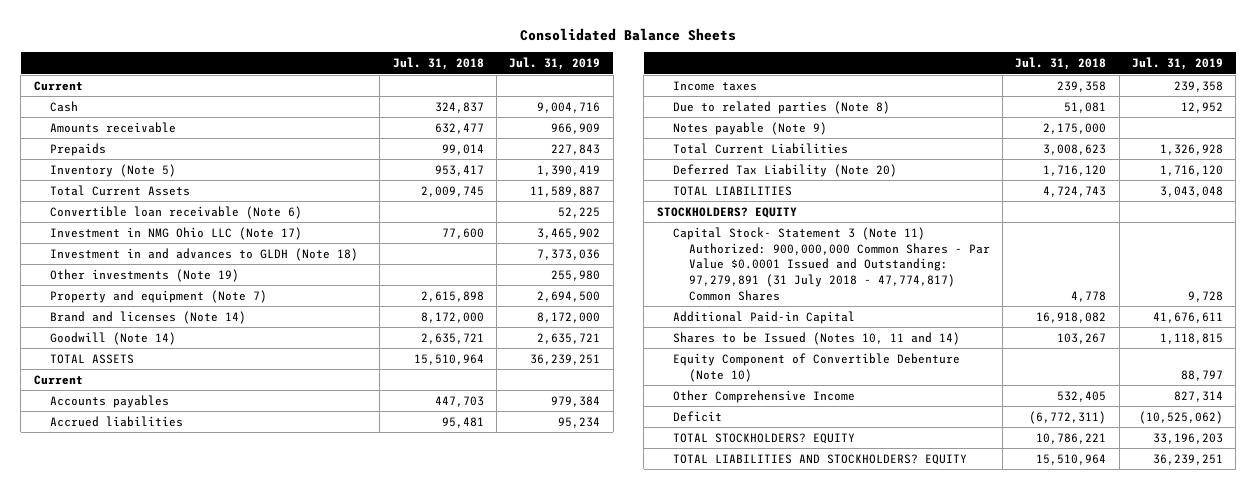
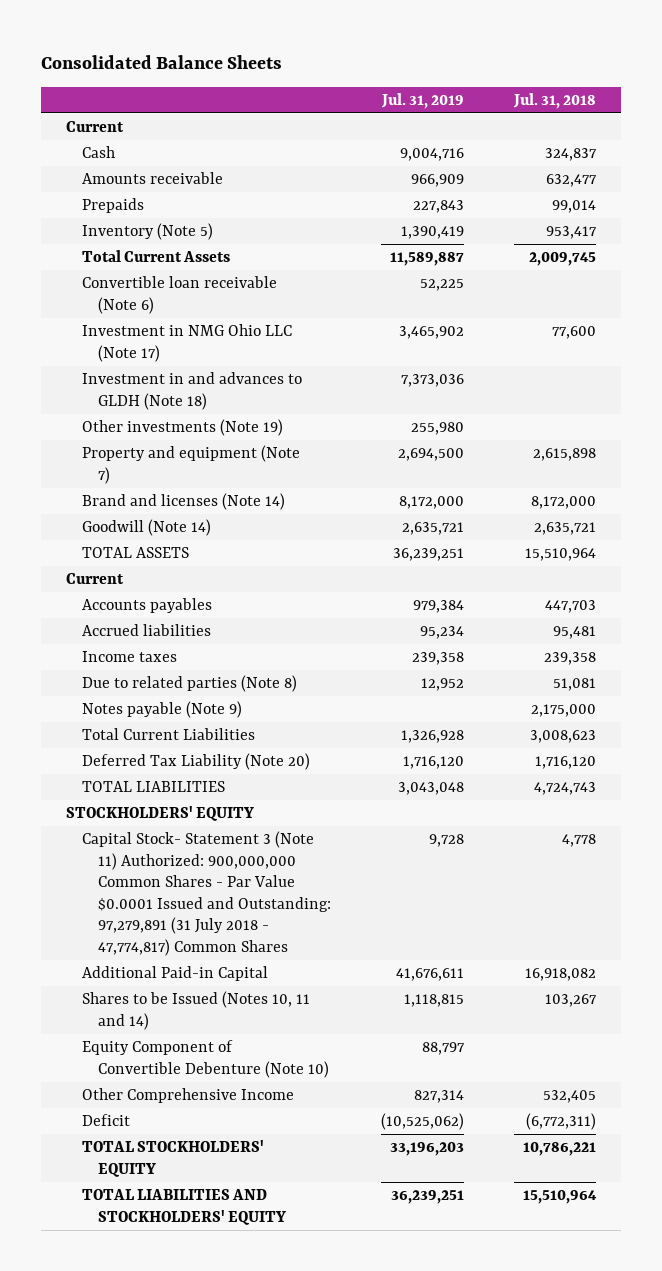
[656,207,797,219] STOCKHOLDERS? EQUITY -> [66,806,255,822] STOCKHOLDERS' EQUITY
[672,433,855,445] TOTAL STOCKHOLDERS? EQUITY -> [82,1140,265,1177] TOTAL STOCKHOLDERS' EQUITY
[672,454,967,466] TOTAL LIABILITIES AND STOCKHOLDERS? EQUITY -> [82,1189,286,1225] TOTAL LIABILITIES AND STOCKHOLDERS' EQUITY

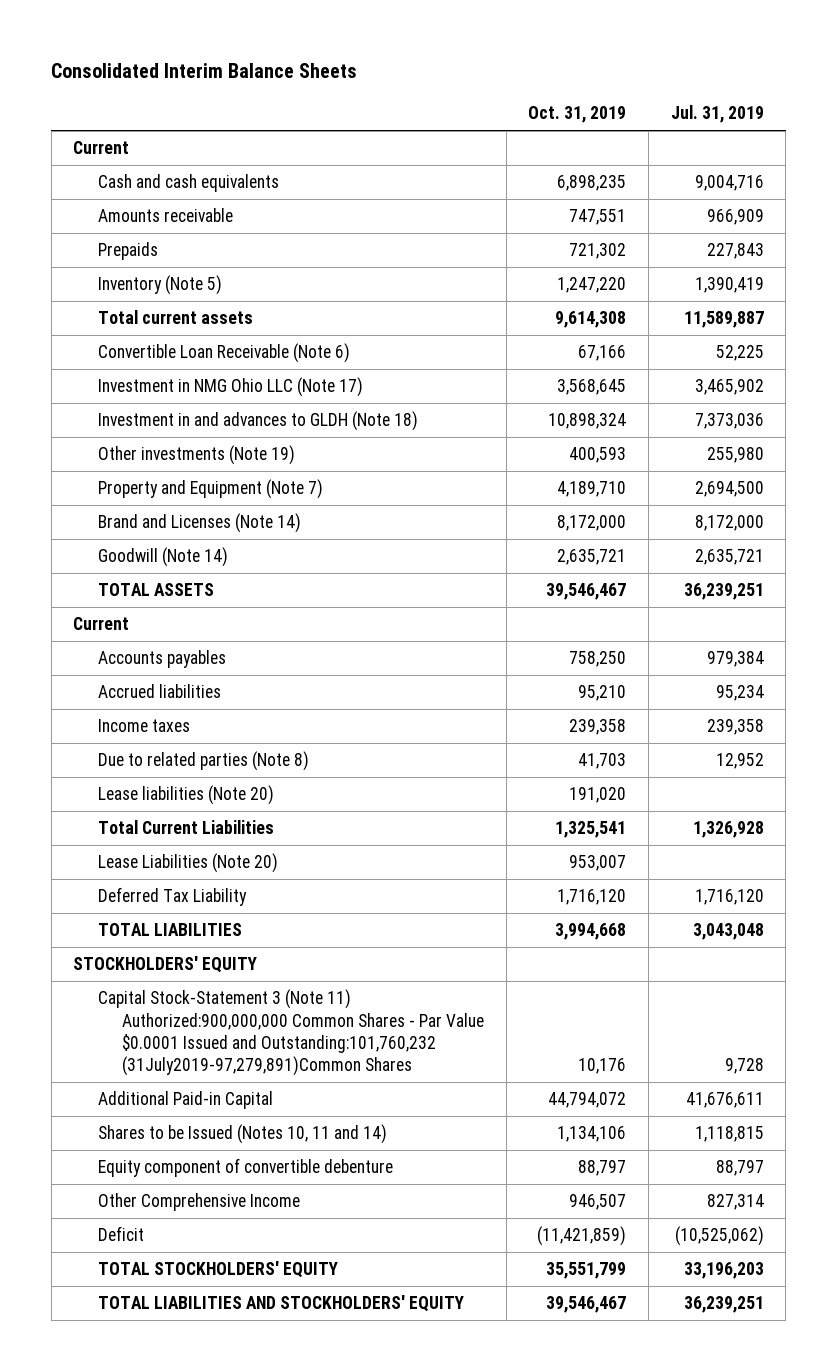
[41,54,283,69] Consolidated Balance Sheets -> [51,63,358,79] Consolidated Interim Balance Sheets
[513,92,597,109] Jul. 31, 2018 -> none
none -> [528,106,627,124] Oct. 31, 2019
[82,146,116,159] Cash -> [97,174,279,193] Cash and cash equivalents
[82,250,231,263] Total Current Assets -> [97,310,253,325] Total current assets
[82,276,278,314] Convertible loan receivable (Note 6) -> [97,343,350,364] Convertible Loan Receivable (Note 6)
[82,445,301,484] Property and equipment (Note 7) -> [97,479,323,500] Property and Equipment (Note 7)
[82,493,286,511] Brand and licenses (Note 14) -> [97,513,301,534] Brand and Licenses (Note 14)
[82,701,243,719] Notes payable (Note 9) -> none
none -> [97,785,274,806] Lease liabilities (Note 20)
none -> [97,853,278,874] Lease Liabilities (Note 20)
[82,753,311,771] Deferred Tax Liability (Note 20) -> [97,887,247,907] Deferred Tax Liability
[82,831,331,957] Capital Stock- Statement 3 (Note 11) Authorized: 900,000,000 Common Shares - Par Value $0.0001 Issued and Outstanding: 97,279,891 (31 July 2018 - 47,774,817) Common Shares -> [97,989,484,1077] Capital Stock-Statement 3 (Note 11) Authorized:900,000,000 Common Shares - Par Value $0.0001 Issued and Outstanding:101,760,232 (31July2019-97,279,891)Common Shares
[82,1040,329,1078] Equity Component of Convertible Debenture (Note 10) -> [97,1158,393,1178] Equity component of convertible debenture

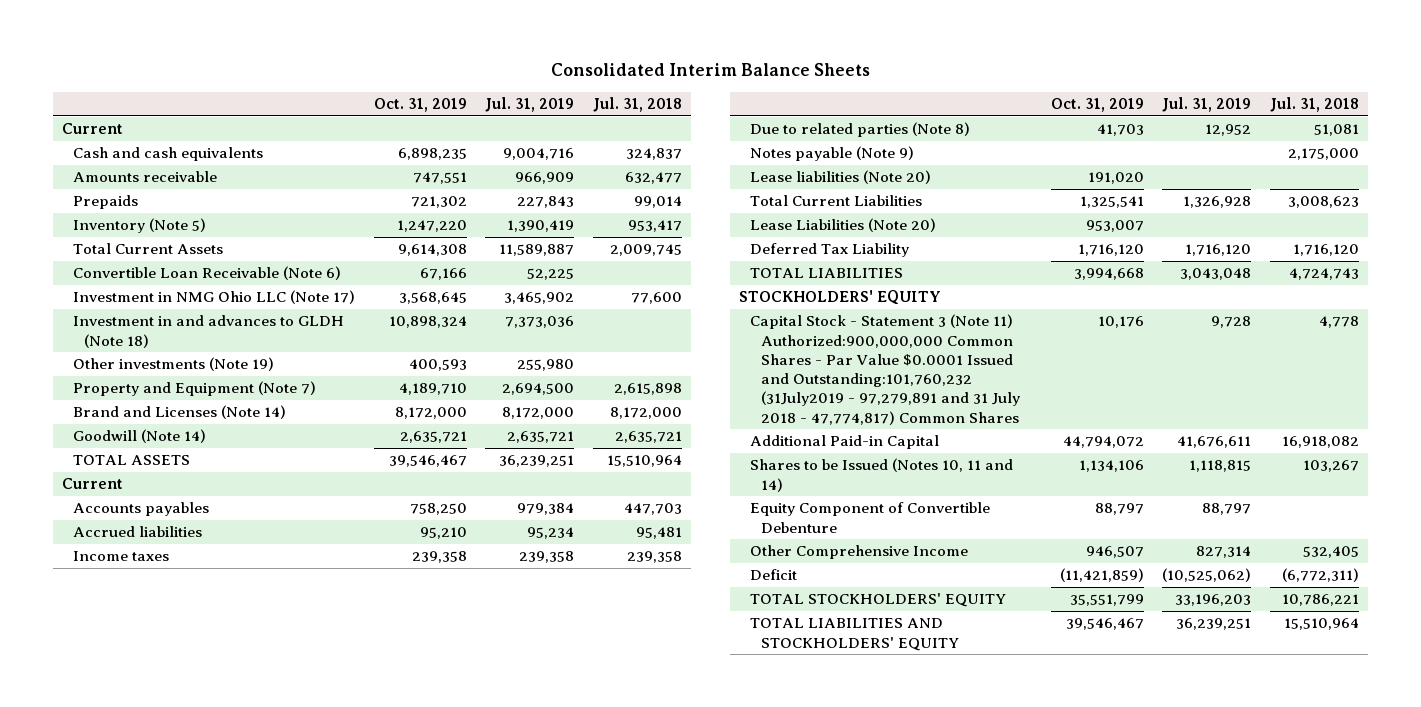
none -> [592,97,682,113] Jul. 31, 2018
[97,310,253,325] Total current assets -> [73,243,224,255] Total Current Assets
none -> [750,146,915,162] Notes payable (Note 9)
[97,989,484,1077] Capital Stock-Statement 3 (Note 11) Authorized:900,000,000 Common Shares - Par Value $0.0001 Issued and Outstanding:101,760,232 (31July2019-97,279,891)Common Shares -> [750,314,1021,425] Capital Stock - Statement 3 (Note 11) Authorized:900,000,000 Common Shares - Par Value $0.0001 Issued and Outstanding:101,760,232 (31July2019 - 97,279,891 and 31 July 2018 - 47,774,817) Common Shares
[97,1158,393,1178] Equity component of convertible debenture -> [750,502,991,533] Equity Component of Convertible Debenture

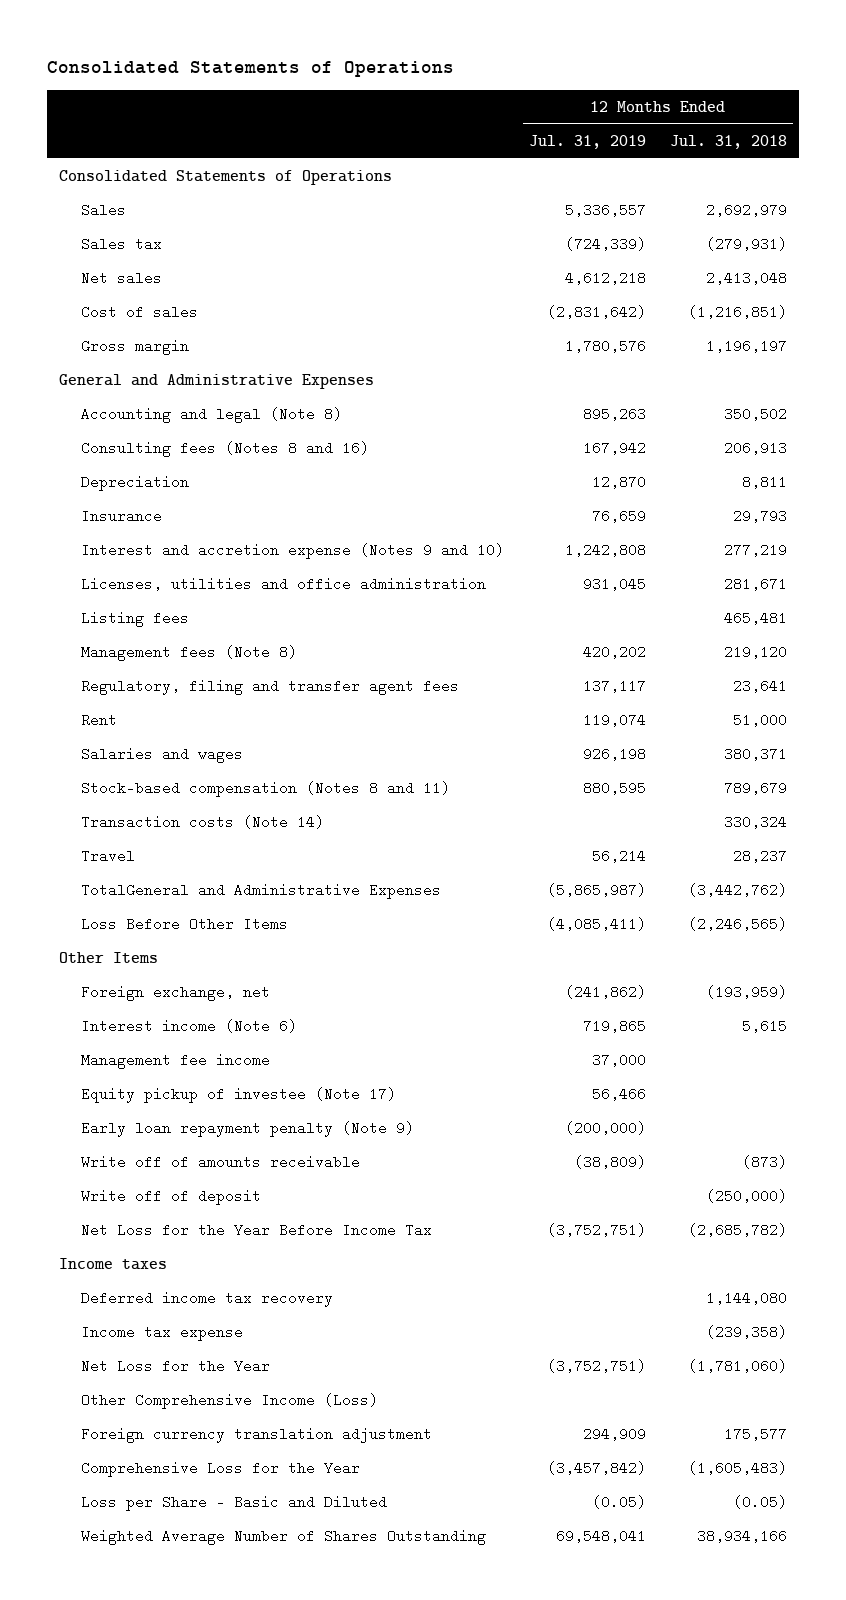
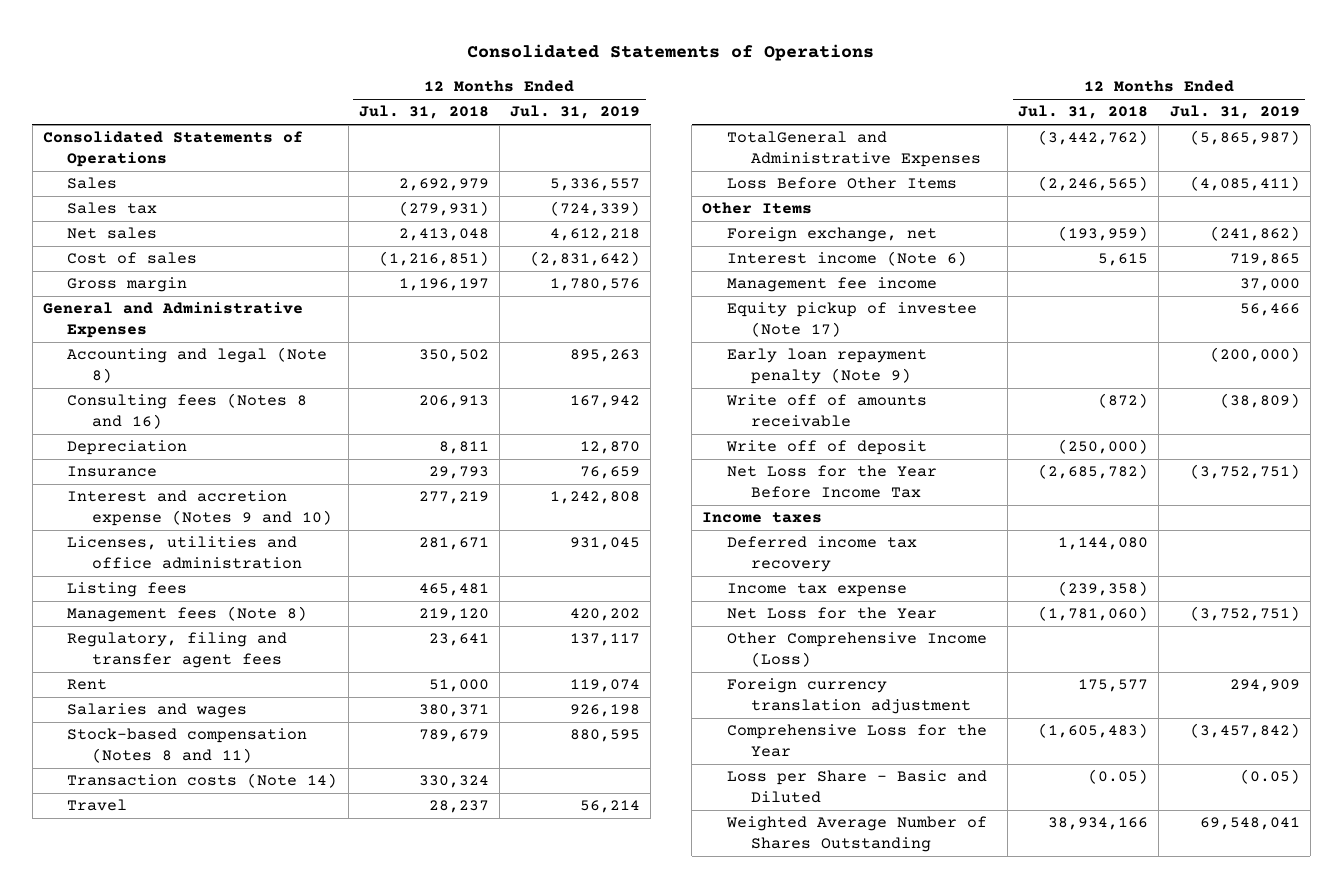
[741,1155,787,1170] (873) -> [1098,393,1149,409] (872)

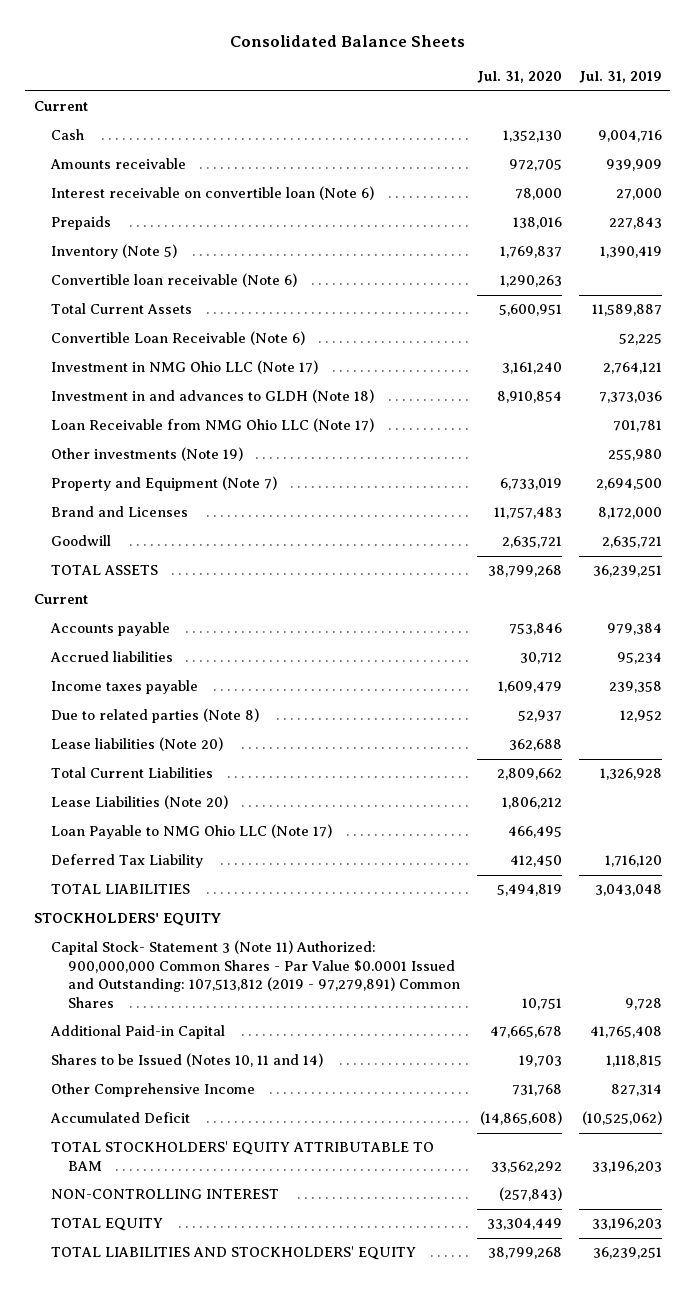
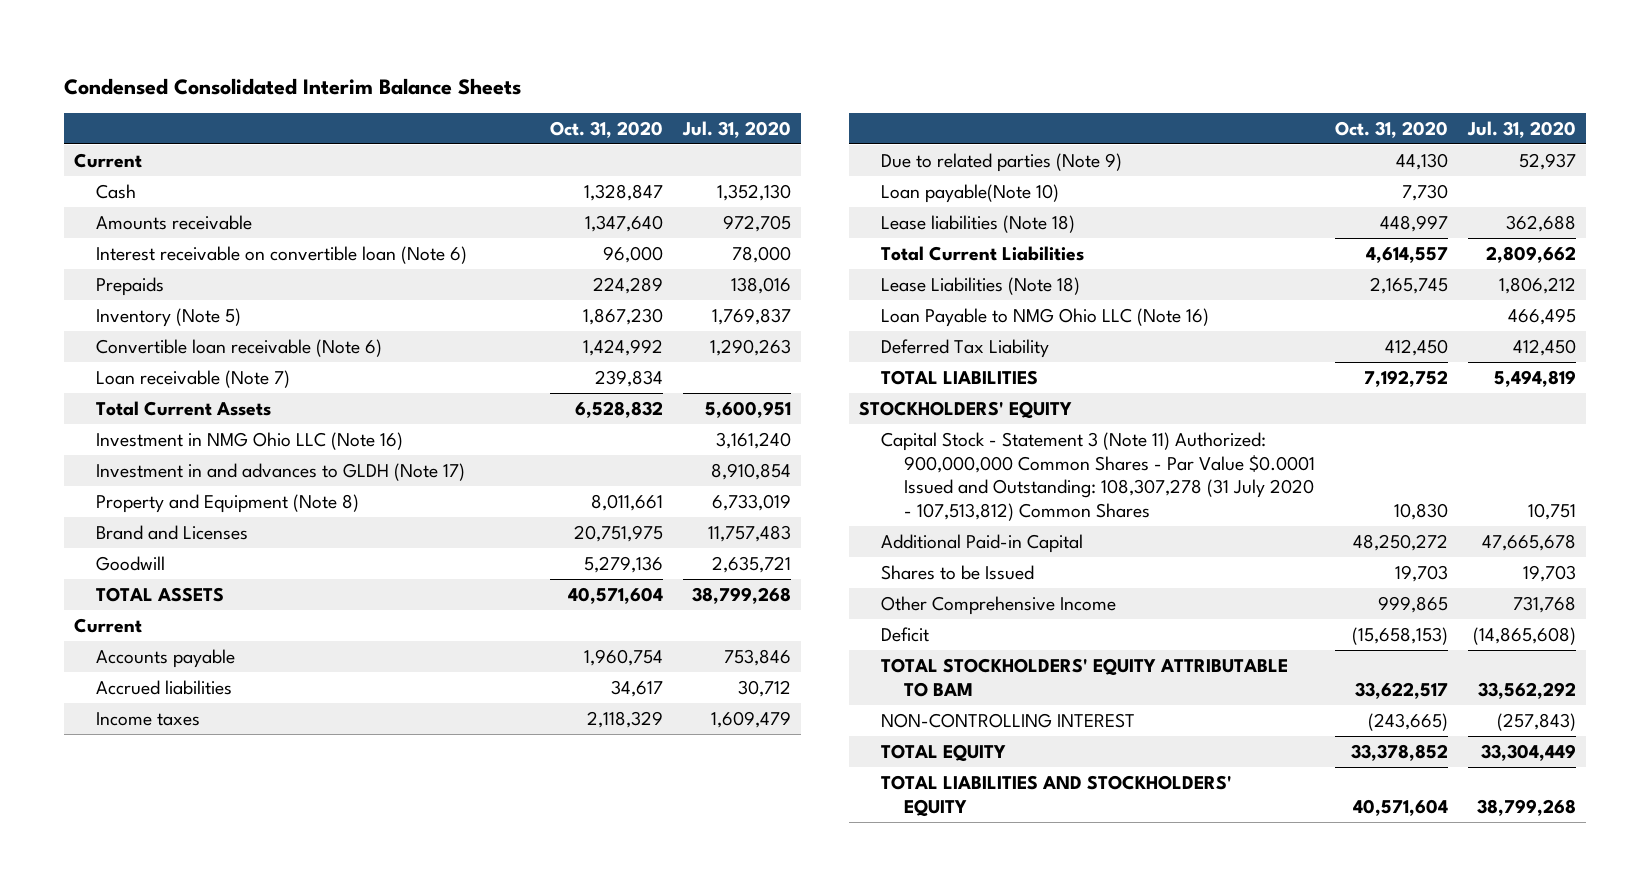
[229,35,465,48] Consolidated Balance Sheets -> [63,77,521,95] Condensed Consolidated Interim Balance Sheets
[578,70,662,83] Jul. 31, 2019 -> none
none -> [549,120,663,138] Oct. 31, 2020
none -> [96,369,291,388] Loan receivable (Note 7)
[50,331,305,346] Convertible Loan Receivable (Note 6) -> none
[50,418,374,433] Loan Receivable from NMG Ohio LLC (Note 17) -> none
[50,447,243,462] Other investments (Note 19) -> none
[50,360,318,375] Investment in NMG Ohio LLC (Note 17) -> [96,431,404,450] Investment in NMG Ohio LLC (Note 16)
[50,389,374,404] Investment in and advances to GLDH (Note 18) -> [96,462,466,481] Investment in and advances to GLDH (Note 17)
[50,476,277,492] Property and Equipment (Note 7) -> [96,493,360,513] Property and Equipment (Note 8)
[50,680,198,695] Income taxes payable -> [96,711,201,726] Income taxes
[50,708,259,724] Due to related parties (Note 8) -> [881,152,1123,172] Due to related parties (Note 9)
none -> [881,183,1060,203] Loan payable(Note 10)
[50,737,223,752] Lease liabilities (Note 20) -> [881,214,1076,233] Lease liabilities (Note 18)
[50,795,228,810] Lease Liabilities (Note 20) -> [881,276,1081,295] Lease Liabilities (Note 18)
[50,824,332,840] Loan Payable to NMG Ohio LLC (Note 17) -> [881,307,1210,327] Loan Payable to NMG Ohio LLC (Note 16)
[50,940,460,1008] Capital Stock- Statement 3 (Note 11) Authorized: 900,000,000 Common Shares - Par Value $0.0001 Issued and Outstanding: 107,513,812 (2019 - 97,279,891) Common Shares -> [881,431,1316,522] Capital Stock - Statement 3 (Note 11) Authorized: 900,000,000 Common Shares - Par Value $0.0001 Issued and Outstanding: 108,307,278 (31 July 2020 - 107,513,812) Common Shares
[50,1053,323,1068] Shares to be Issued (Notes 10, 11 and 14) -> [881,564,1035,580] Shares to be Issued
[49,1112,190,1124] Accumulated Deficit -> [881,626,930,642] Deficit

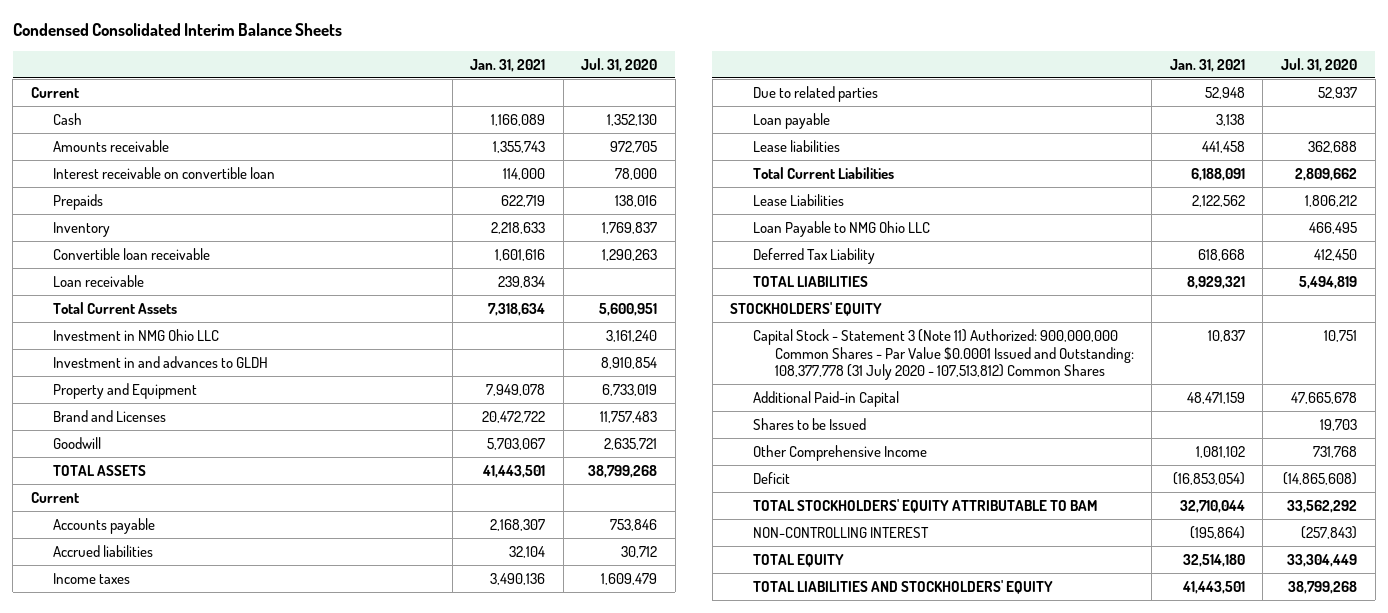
[549,120,663,138] Oct. 31, 2020 -> none
none -> [470,58,546,72] Jan. 31, 2021
[96,245,468,264] Interest receivable on convertible loan (Note 6) -> [52,166,275,179] Interest receivable on convertible loan
[96,307,242,327] Inventory (Note 5) -> [52,221,110,237] Inventory
[96,338,383,357] Convertible loan receivable (Note 6) -> [52,247,210,260] Convertible loan receivable
[96,369,291,388] Loan receivable (Note 7) -> [52,274,144,287] Loan receivable
[96,431,404,450] Investment in NMG Ohio LLC (Note 16) -> [52,328,219,341] Investment in NMG Ohio LLC
[96,462,466,481] Investment in and advances to GLDH (Note 17) -> [52,355,268,368] Investment in and advances to GLDH
[96,493,360,513] Property and Equipment (Note 8) -> [52,382,197,399] Property and Equipment
[881,152,1123,172] Due to related parties (Note 9) -> [752,85,878,102] Due to related parties
[881,183,1060,203] Loan payable(Note 10) -> [752,112,830,129] Loan payable
[881,214,1076,233] Lease liabilities (Note 18) -> [752,139,840,152] Lease liabilities
[881,276,1081,295] Lease Liabilities (Note 18) -> [752,193,844,206] Lease Liabilities
[881,307,1210,327] Loan Payable to NMG Ohio LLC (Note 16) -> [752,220,930,237] Loan Payable to NMG Ohio LLC
[881,431,1316,522] Capital Stock - Statement 3 (Note 11) Authorized: 900,000,000 Common Shares - Par Value $0.0001 Issued and Outstanding: 108,307,278 (31 July 2020 - 107,513,812) Common Shares -> [752,328,1134,381] Capital Stock - Statement 3 (Note 11) Authorized: 900,000,000 Common Shares - Par Value $0.0001 Issued and Outstanding: 108,377,778 (31 July 2020 - 107,513,812) Common Shares

